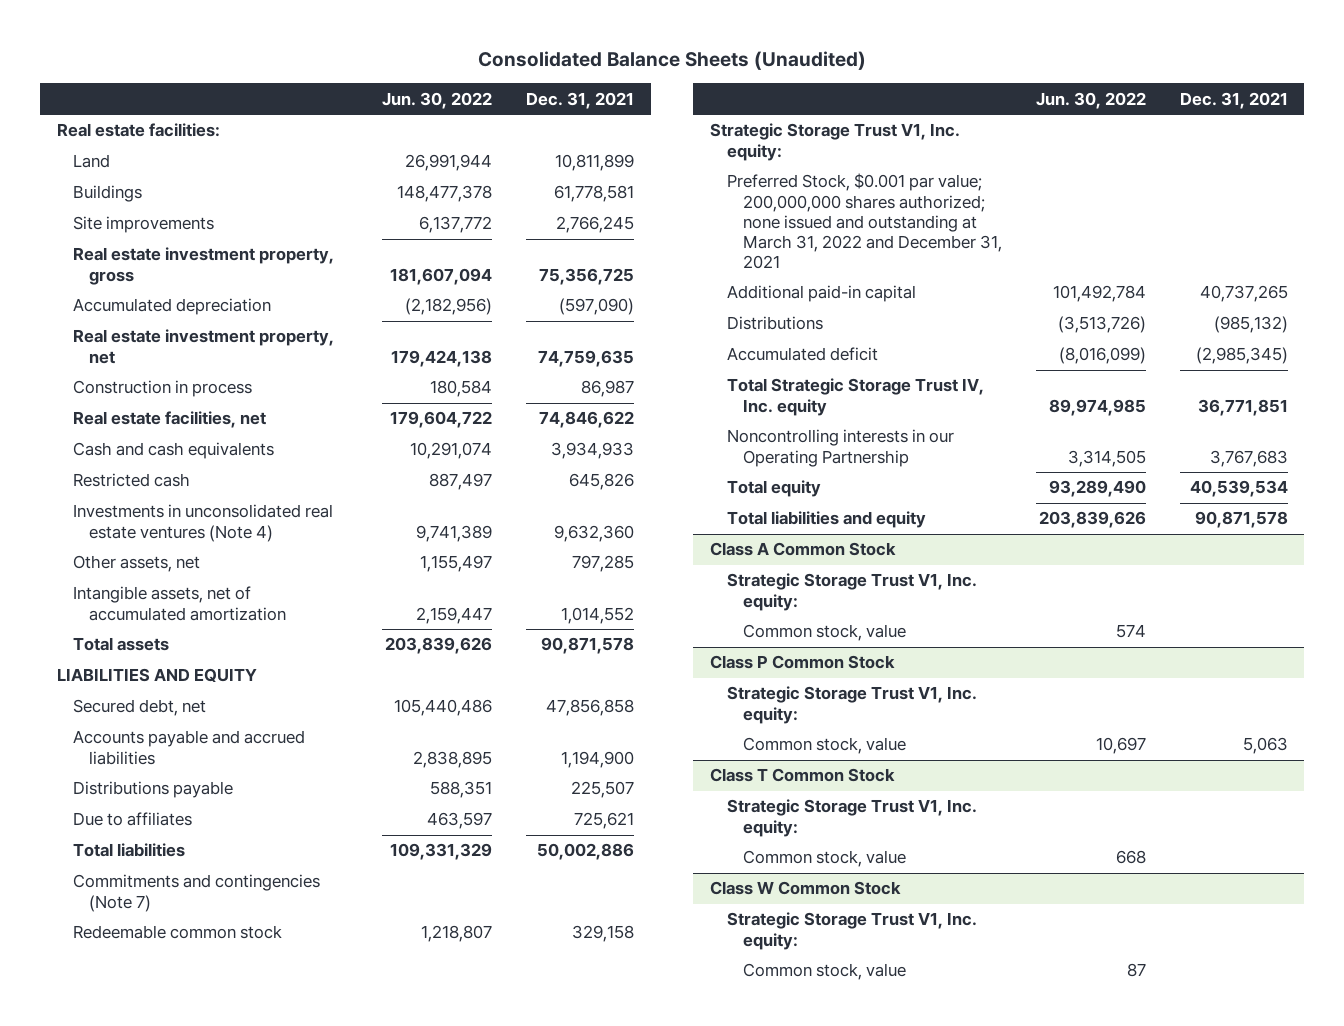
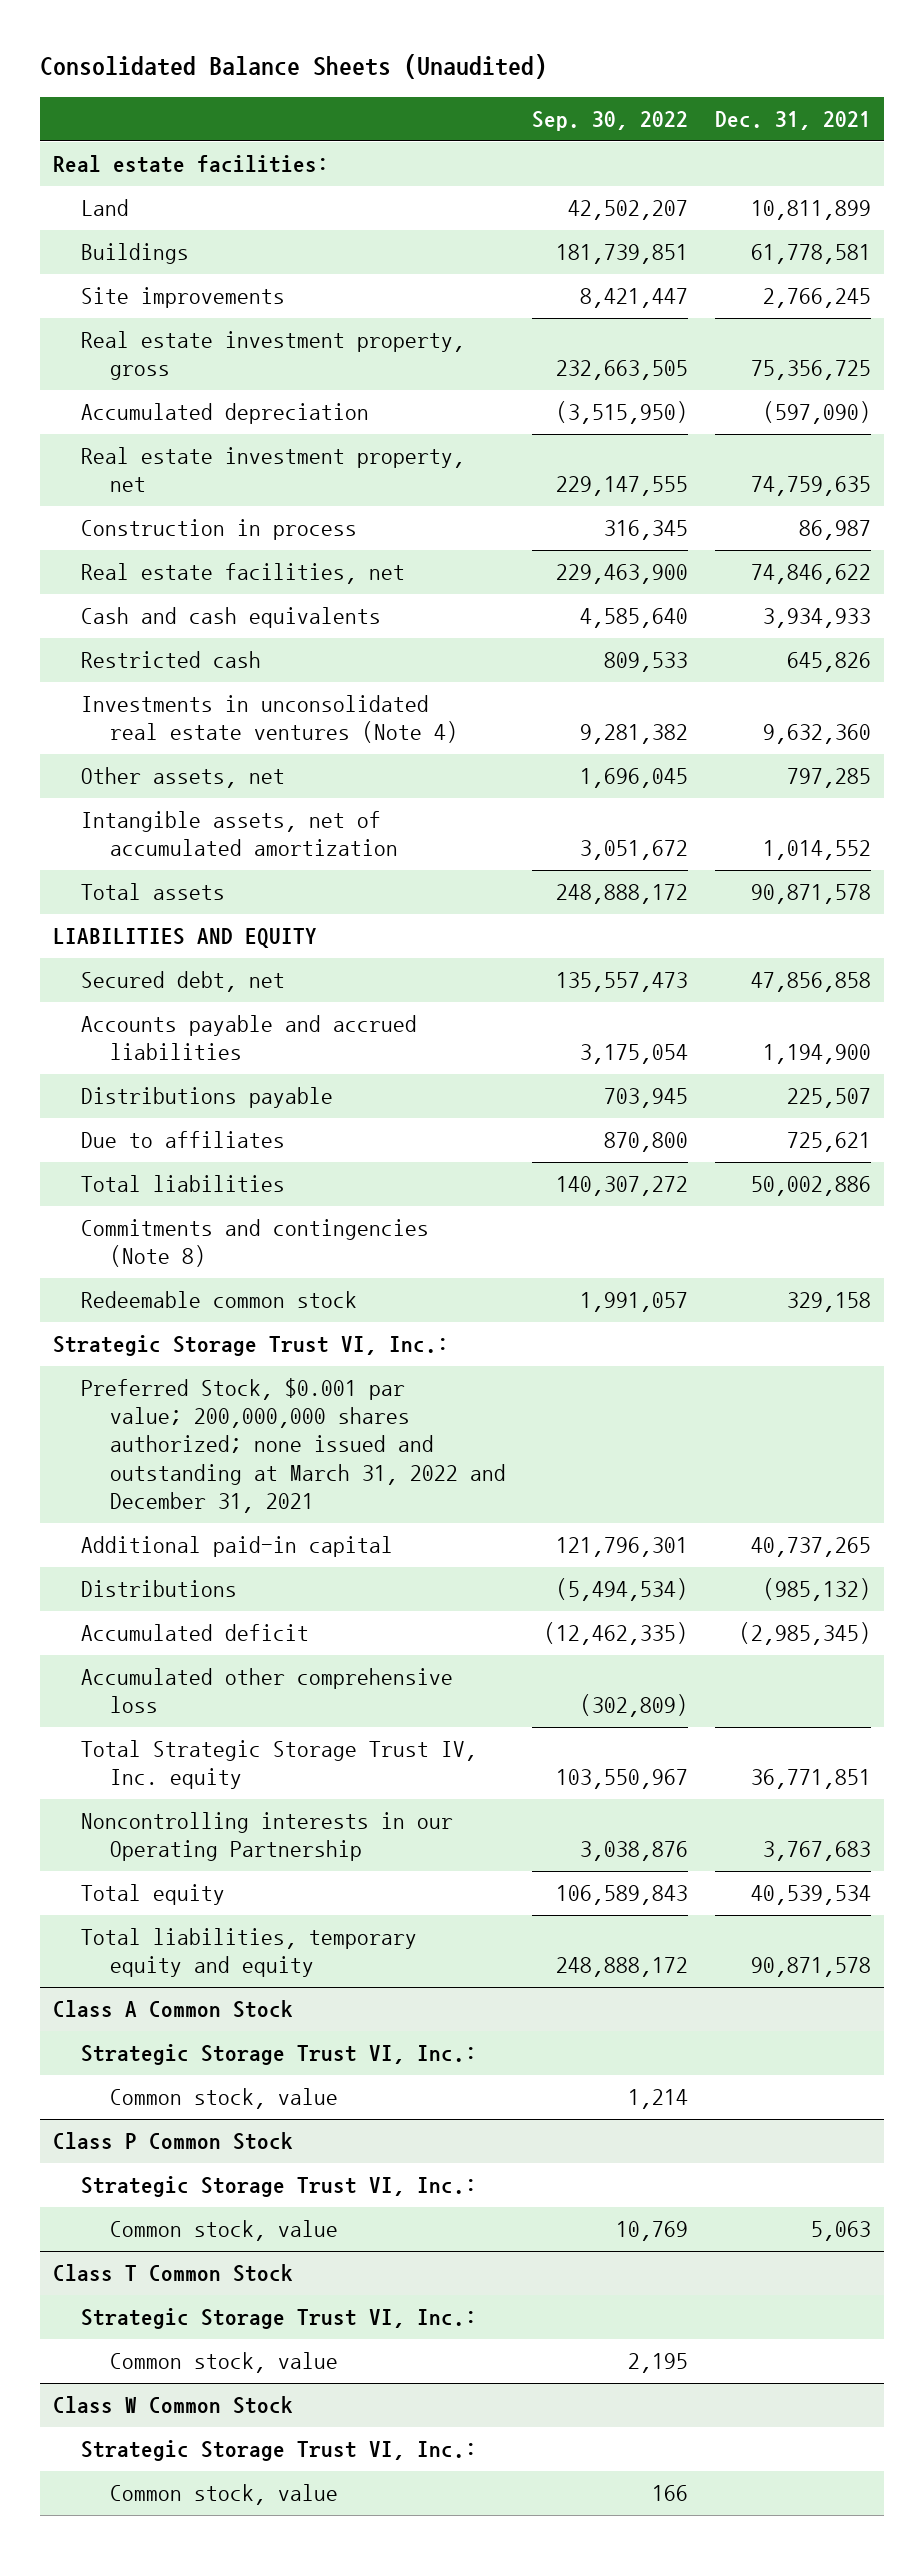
[382,91,493,109] Jun. 30, 2022 -> none
none -> [532,110,689,131] Sep. 30, 2022
[72,874,320,912] Commitments and contingencies (Note 7) -> [81,1219,430,1268] Commitments and contingencies (Note 8)
[710,123,961,161] Strategic Storage Trust V1, Inc. equity: -> [52,1335,449,1357] Strategic Storage Trust VI, Inc.:
none -> [81,1668,454,1714] Accumulated other comprehensive loss
[726,511,926,529] Total liabilities and equity -> [81,1928,418,1978] Total liabilities, temporary equity and equity
[726,573,977,611] Strategic Storage Trust V1, Inc. equity: -> [81,2044,478,2066] Strategic Storage Trust VI, Inc.:
[726,686,977,724] Strategic Storage Trust V1, Inc. equity: -> [81,2176,478,2198] Strategic Storage Trust VI, Inc.:
[726,799,977,837] Strategic Storage Trust V1, Inc. equity: -> [81,2308,478,2330] Strategic Storage Trust VI, Inc.:
[726,912,977,950] Strategic Storage Trust V1, Inc. equity: -> [81,2440,478,2462] Strategic Storage Trust VI, Inc.:

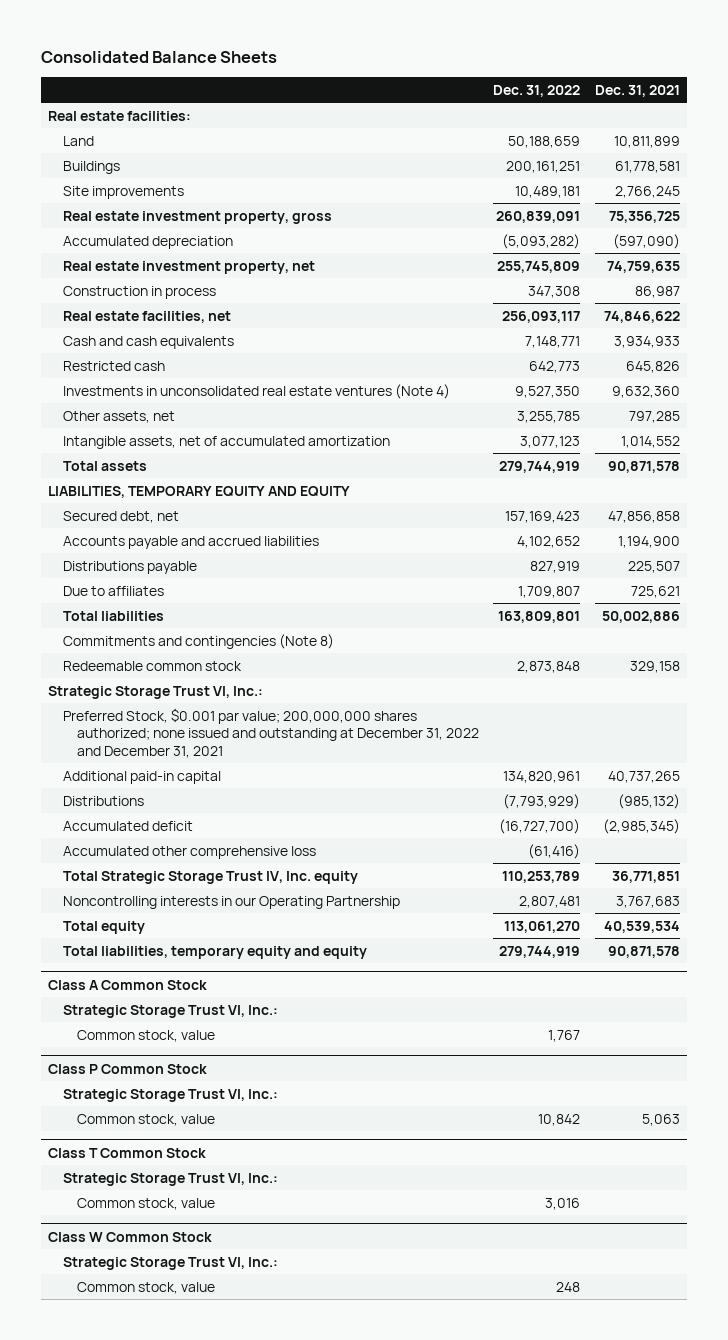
[39,54,547,80] Consolidated Balance Sheets (Unaudited) -> [40,50,277,63] Consolidated Balance Sheets
[532,110,689,131] Sep. 30, 2022 -> none
none -> [493,84,581,97] Dec. 31, 2022
[52,928,317,949] LIABILITIES AND EQUITY -> [48,485,351,498] LIABILITIES, TEMPORARY EQUITY AND EQUITY
[81,1378,506,1513] Preferred Stock, $0.001 par value; 200,000,000 shares authorized; none issued and outstanding at March 31, 2022 and December 31, 2021 -> [62,707,480,758] Preferred Stock, $0.001 par value; 200,000,000 shares authorized; none issued and outstanding at December 31, 2022 and December 31, 2021

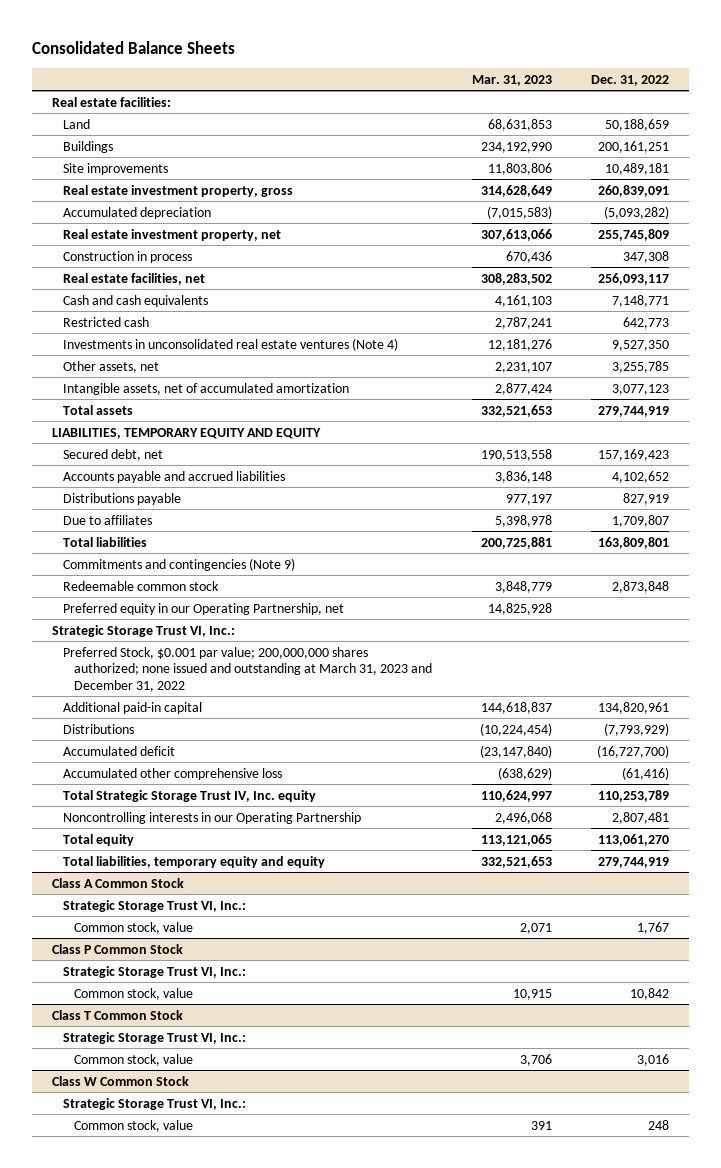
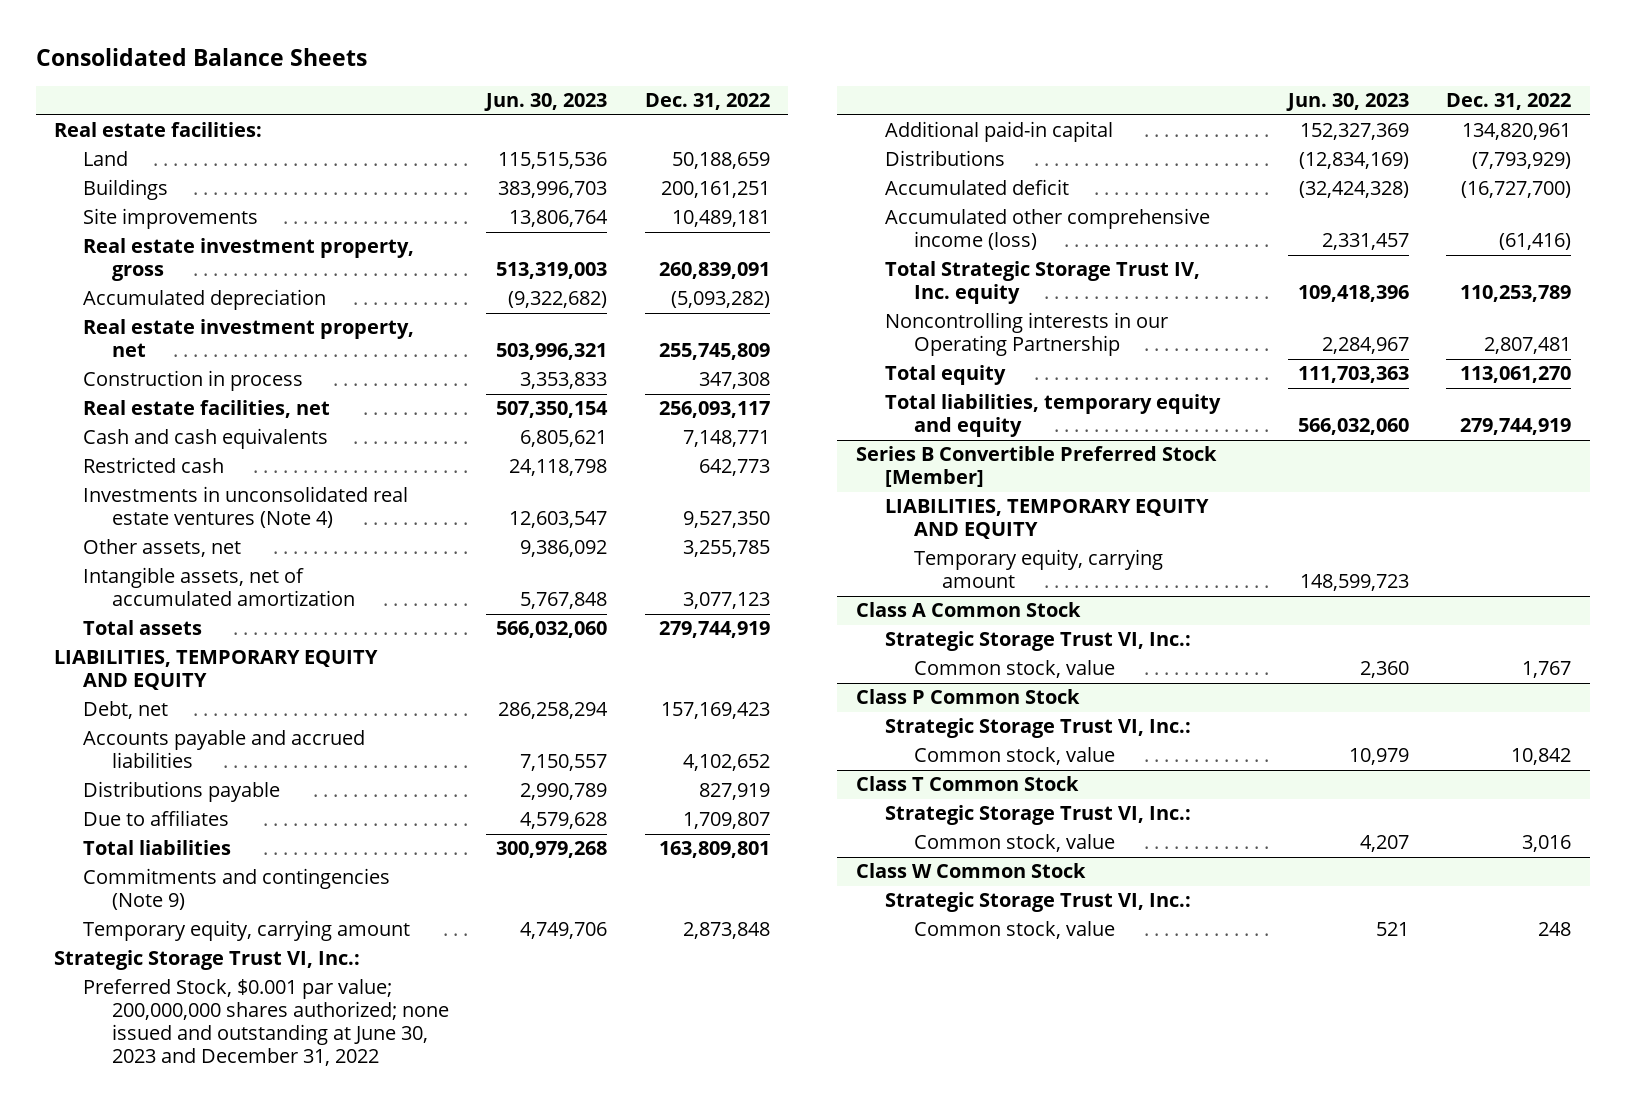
[471,75,552,87] Mar. 31, 2023 -> none
none -> [484,93,608,112] Jun. 30, 2023
[63,448,164,461] Secured debt, net -> [83,701,169,720] Debt, net
[63,602,345,615] Preferred equity in our Operating Partnership, net -> none
[63,580,220,591] Redeemable common stock -> [83,920,411,942] Temporary equity, carrying amount
[63,646,433,693] Preferred Stock, $0.001 par value; 200,000,000 shares authorized; none issued and outstanding at March 31, 2023 and December 31, 2022 -> [83,979,449,1067] Preferred Stock, $0.001 par value; 200,000,000 shares authorized; none issued and outstanding at June 30, 2023 and December 31, 2022
[63,767,283,780] Accumulated other comprehensive loss -> [884,208,1210,251] Accumulated other comprehensive income (loss)
none -> [856,446,1218,488] Series B Convertible Preferred Stock [Member]
none -> [884,499,1209,540] LIABILITIES, TEMPORARY EQUITY AND EQUITY
none -> [913,549,1163,589] Temporary equity, carrying amount

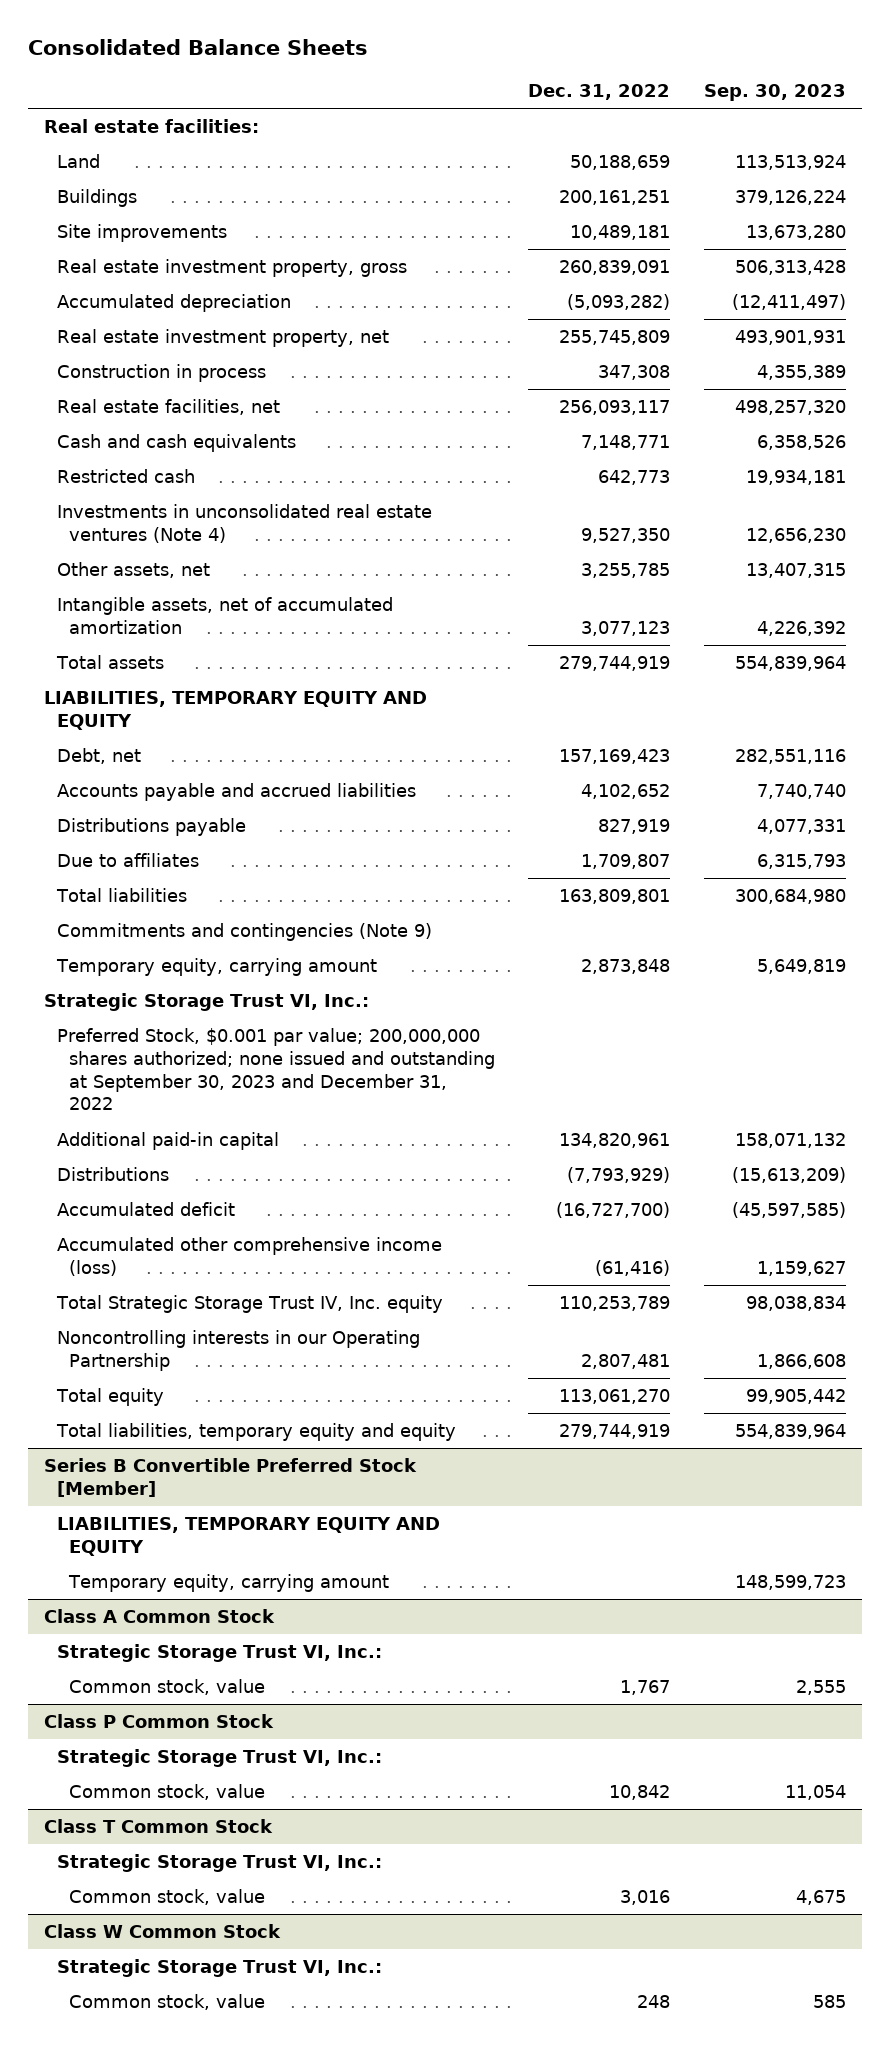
[484,93,608,112] Jun. 30, 2023 -> none
none -> [703,83,846,101] Sep. 30, 2023
[83,979,449,1067] Preferred Stock, $0.001 par value; 200,000,000 shares authorized; none issued and outstanding at June 30, 2023 and December 31, 2022 -> [56,1028,496,1111] Preferred Stock, $0.001 par value; 200,000,000 shares authorized; none issued and outstanding at September 30, 2023 and December 31, 2022

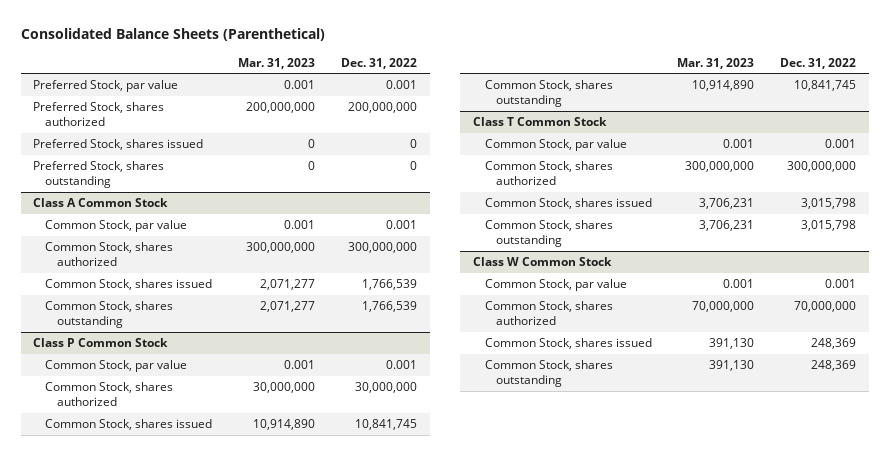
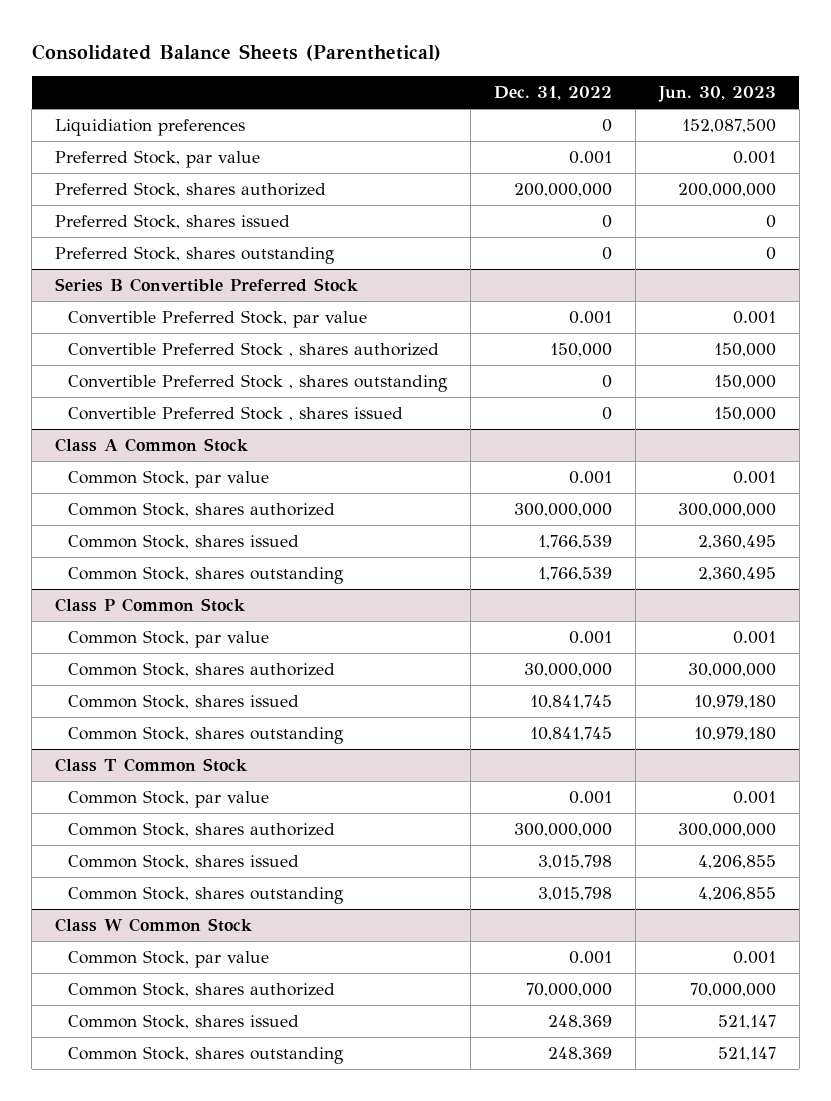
[238,57,316,69] Mar. 31, 2023 -> none
none -> [657,86,776,103] Jun. 30, 2023
none -> [55,118,246,136] Liquidiation preferences
none -> [55,277,359,292] Series B Convertible Preferred Stock
none -> [67,309,367,328] Convertible Preferred Stock, par value
none -> [67,341,439,357] Convertible Preferred Stock , shares authorized
none -> [67,373,447,392] Convertible Preferred Stock , shares outstanding
none -> [67,405,403,421] Convertible Preferred Stock , shares issued

